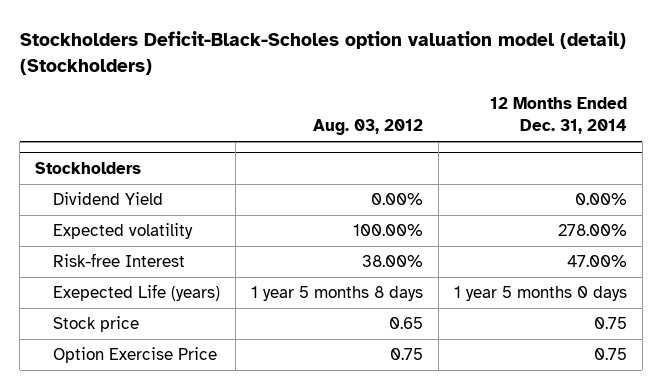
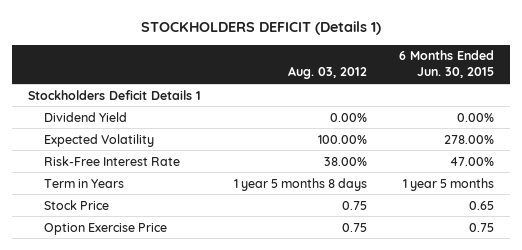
[19,30,626,75] Stockholders Deficit-Black-Scholes option valuation model (detail) (Stockholders) -> [141,21,382,36] STOCKHOLDERS DEFICIT (Details 1)
[489,97,627,135] 12 Months Ended Dec. 31, 2014 -> none
none -> [398,50,494,79] 6 Months Ended Jun. 30, 2015
[35,162,142,175] Stockholders -> none
none -> [28,89,202,100] Stockholders Deficit Details 1
[52,223,193,240] Expected volatility -> [44,133,155,147] Expected Volatility
[52,253,185,268] Risk-free Interest -> [44,155,181,166] Risk-Free Interest Rate
[52,284,220,302] Exepected Life (years) -> [44,178,125,188] Term in Years
[52,316,139,333] Stock price -> [44,199,110,210] Stock Price
[388,317,423,330] 0.65 -> [341,200,367,210] 0.75

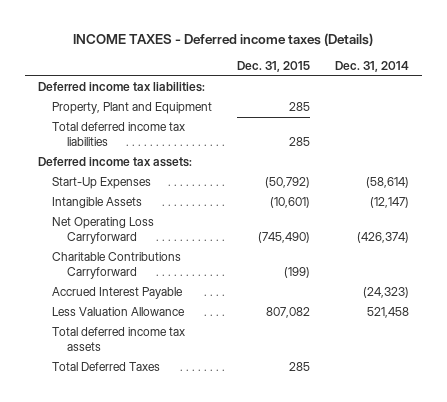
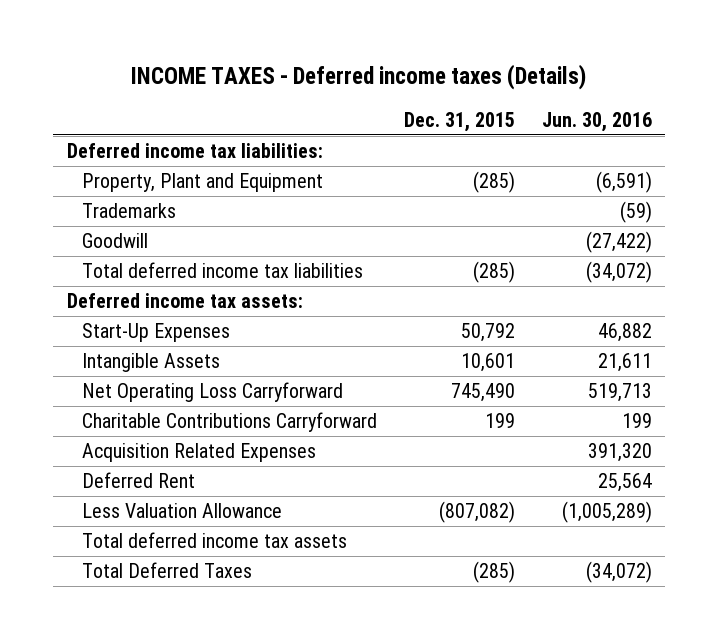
[335,60,410,72] Dec. 31, 2014 -> none
none -> [541,111,652,132] Jun. 30, 2016
[289,102,311,112] 285 -> [472,171,515,194] (285)
none -> [81,203,176,219] Trademarks
none -> [81,233,148,249] Goodwill
[289,137,311,147] 285 -> [472,261,515,284] (285)
[52,287,184,300] Accrued Interest Payable -> none
[265,177,311,189] (50,792) -> [460,323,515,343] 50,792
[270,197,311,209] (10,601) -> [460,353,515,373] 10,601
[258,232,311,244] (745,490) -> [450,383,515,403] 745,490
[284,267,311,279] (199) -> [484,413,515,429] 199
none -> [81,443,316,463] Acquisition Related Expenses
none -> [81,472,195,489] Deferred Rent
[266,307,311,319] 807,082 -> [438,501,515,524] (807,082)
[289,362,311,372] 285 -> [472,561,515,584] (285)

